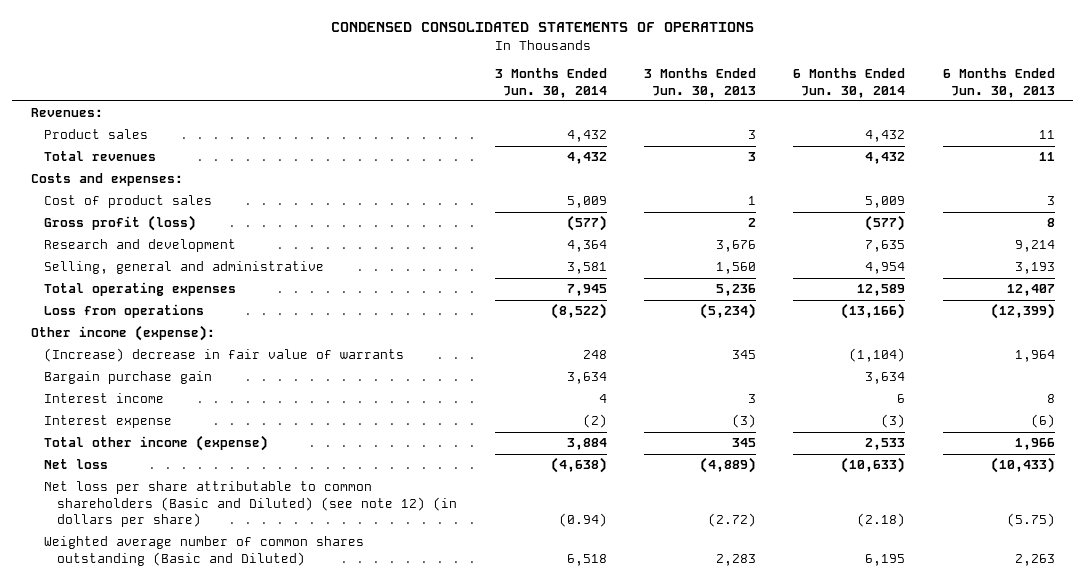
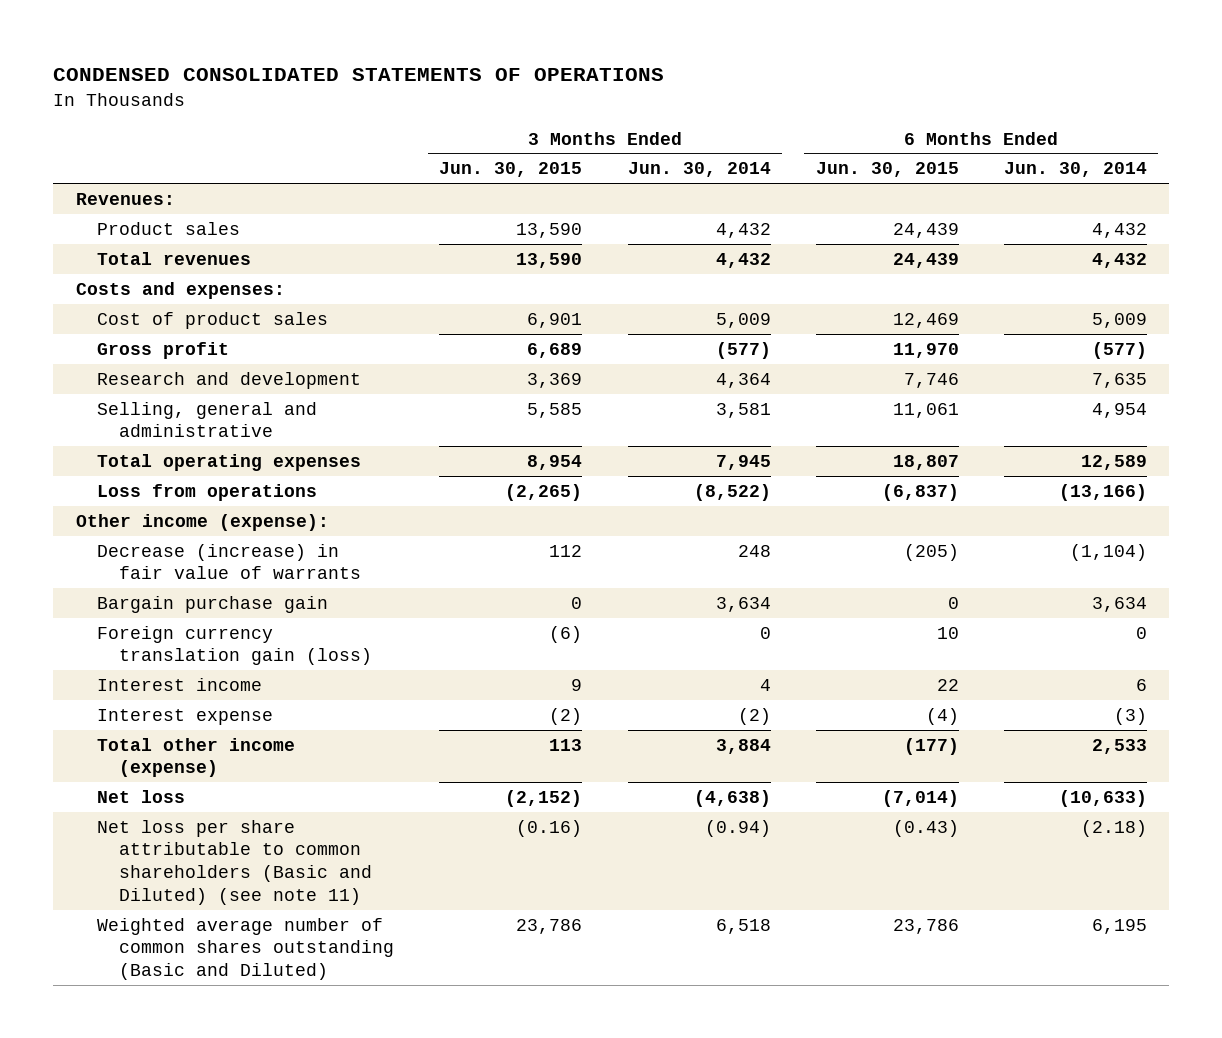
[644,68,757,98] 3 Months Ended Jun. 30, 2013 -> none
[942,68,1055,98] 6 Months Ended Jun. 30, 2013 -> none
none -> [439,162,583,178] Jun. 30, 2015
none -> [815,162,959,178] Jun. 30, 2015
[44,215,197,232] Gross profit (loss) -> [97,341,230,359] Gross profit
[44,348,405,363] (Increase) decrease in fair value of warrants -> [97,543,362,580] Decrease (increase) in fair value of warrants
none -> [97,625,373,666] Foreign currency translation gain (loss)
[44,481,458,528] Net loss per share attributable to common shareholders (Basic and Diluted) (see note 12) (in dollars per share) -> [97,819,373,905] Net loss per share attributable to common shareholders (Basic and Diluted) (see note 11)

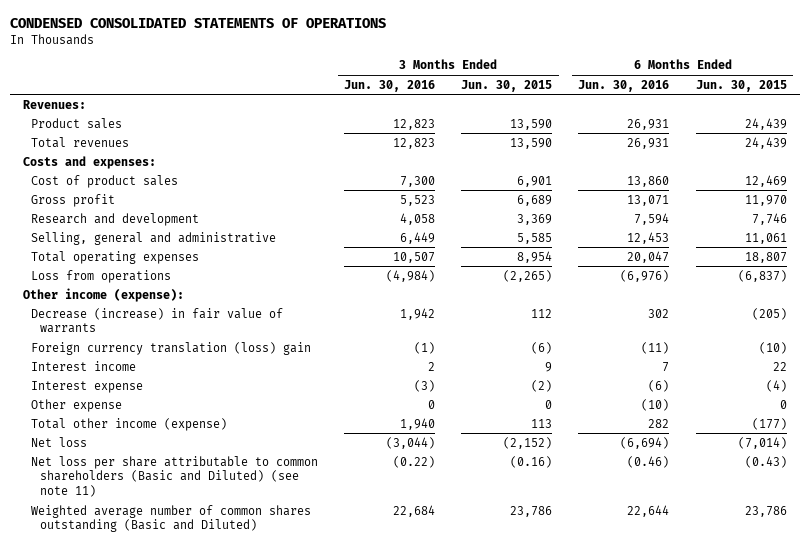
[627,162,771,178] Jun. 30, 2014 -> none
[1003,162,1147,178] Jun. 30, 2014 -> none
none -> [344,79,436,92] Jun. 30, 2016
none -> [578,79,670,92] Jun. 30, 2016
[97,595,329,613] Bargain purchase gain -> none
[97,625,373,666] Foreign currency translation gain (loss) -> [31,341,312,355] Foreign currency translation (loss) gain
[936,626,959,639] 10 -> [758,341,787,354] (10)
none -> [31,398,123,412] Other expense

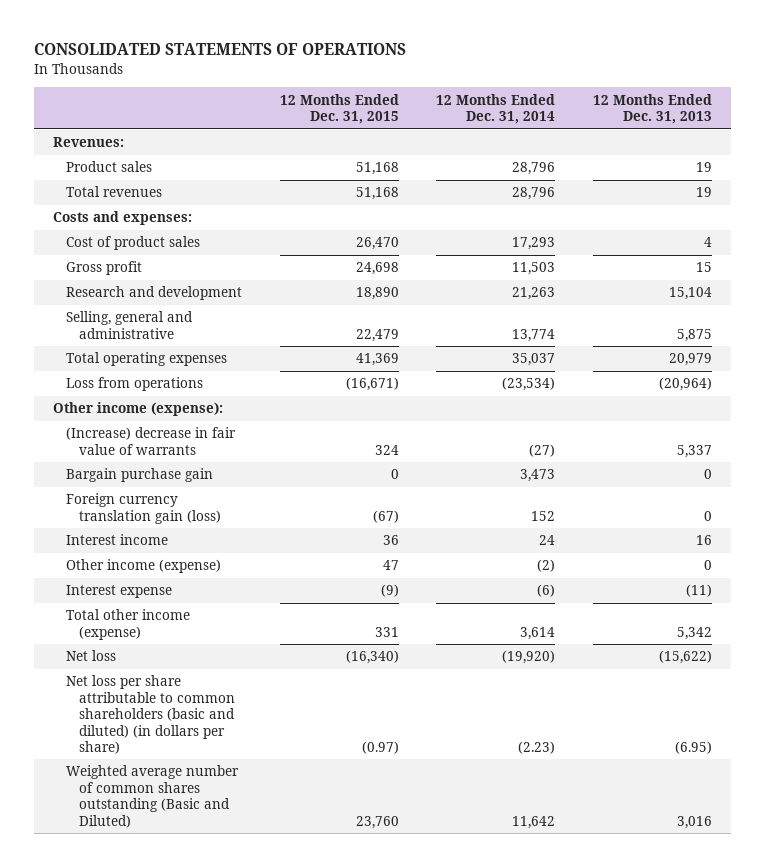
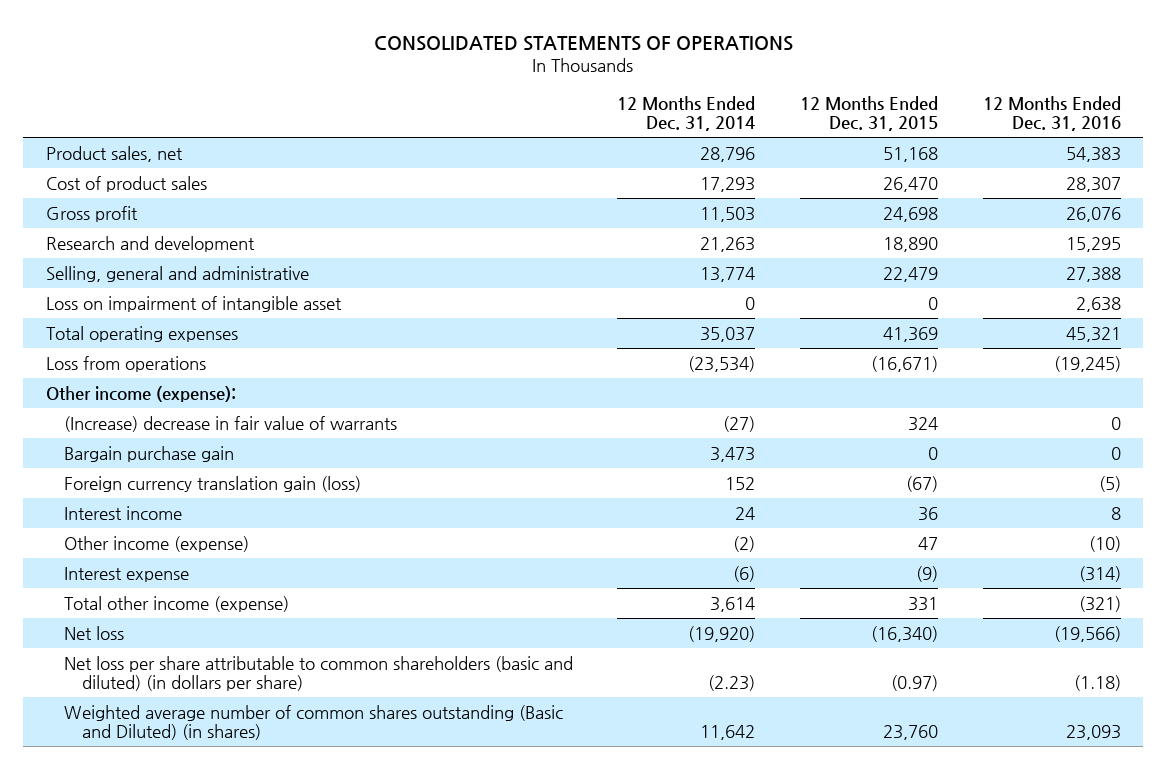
[593,93,713,125] 12 Months Ended Dec. 31, 2013 -> none
none -> [982,95,1121,131] 12 Months Ended Dec. 31, 2016
[53,137,125,148] Revenues: -> none
[66,186,163,198] Total revenues -> none
[53,211,193,226] Costs and expenses: -> none
[66,161,153,173] Product sales -> [45,145,183,162] Product sales, net
none -> [45,295,342,312] Loss on impairment of intangible asset
[66,765,240,828] Weighted average number of common shares outstanding (Basic and Diluted) -> [63,704,563,740] Weighted average number of common shares outstanding (Basic and Diluted) (in shares)

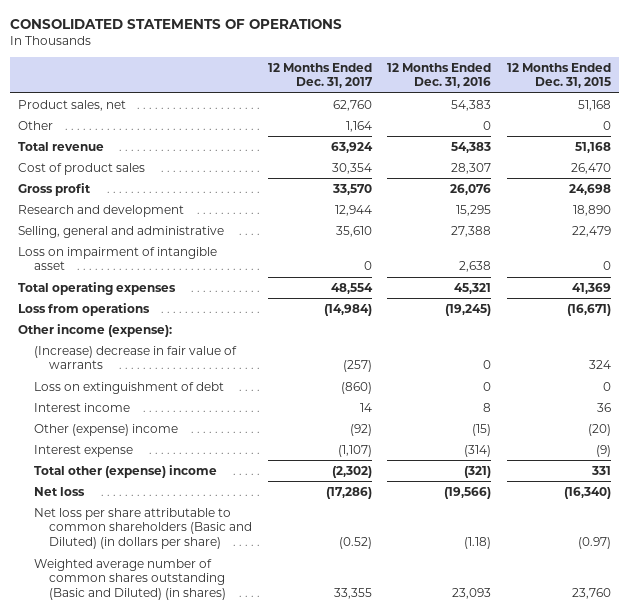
[617,95,756,131] 12 Months Ended Dec. 31, 2014 -> none
none -> [267,62,373,89] 12 Months Ended Dec. 31, 2017
none -> [18,120,54,130] Other
none -> [18,141,105,151] Total revenue
[63,445,234,462] Bargain purchase gain -> none
[63,475,361,492] Foreign currency translation gain (loss) -> none
none -> [33,381,224,394] Loss on extinguishment of debt
[63,535,249,552] Other income (expense) -> [33,423,178,436] Other (expense) income
[917,536,938,550] 47 -> [587,423,611,436] (20)
[1088,535,1121,552] (10) -> [472,423,492,436] (15)
[63,595,289,612] Total other income (expense) -> [33,464,217,478] Total other (expense) income
[63,655,573,691] Net loss per share attributable to common shareholders (basic and diluted) (in dollars per share) -> [33,507,253,550] Net loss per share attributable to common shareholders (Basic and Diluted) (in dollars per share)

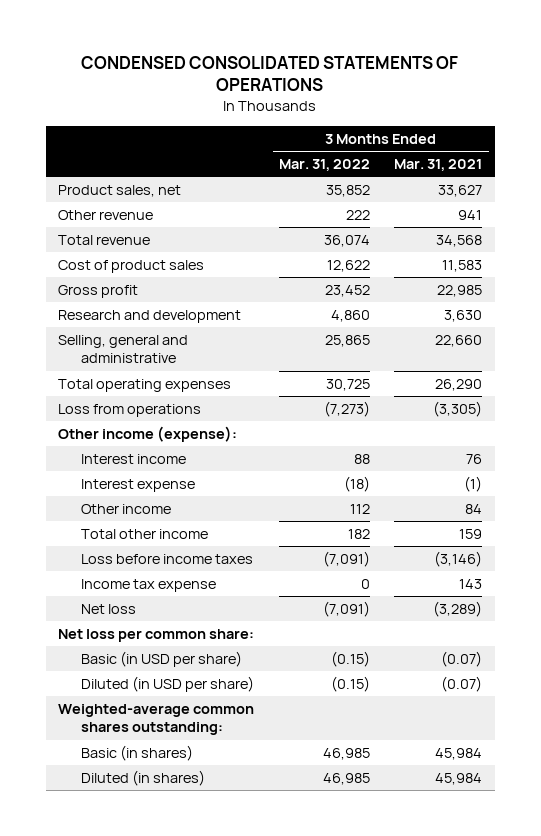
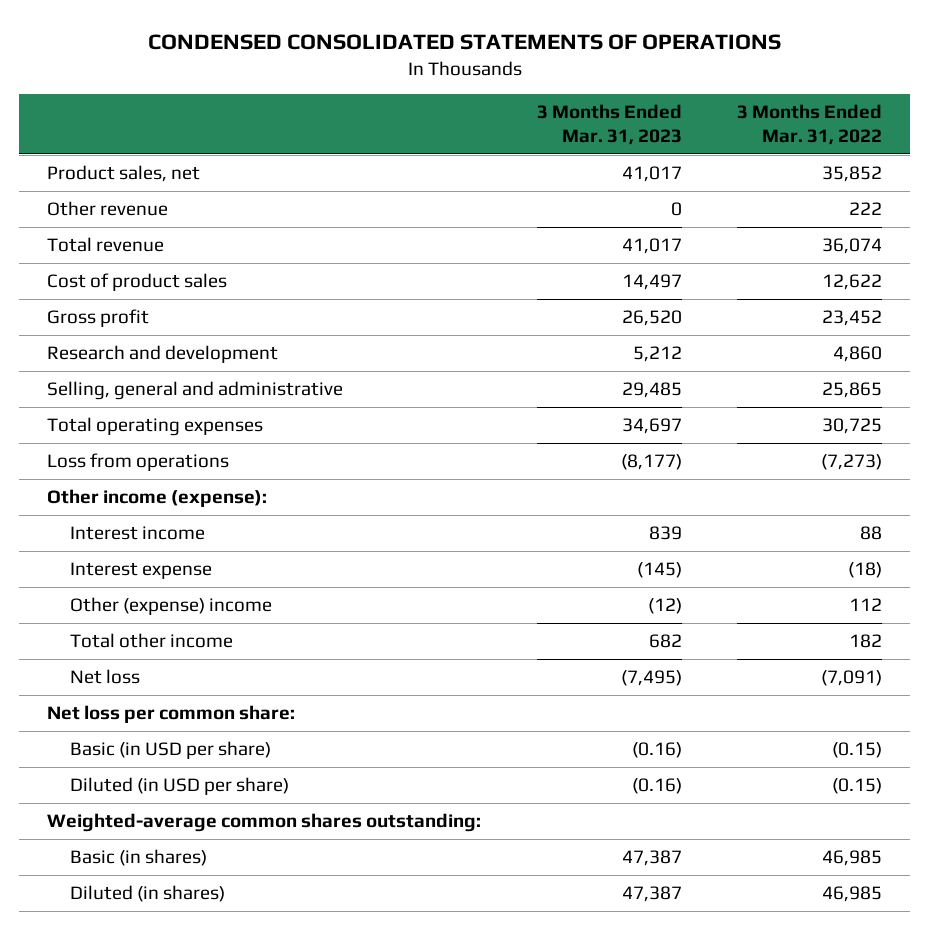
[394,159,483,172] Mar. 31, 2021 -> none
none -> [536,104,682,145] 3 Months Ended Mar. 31, 2023
[80,504,171,515] Other income -> [69,597,272,616] Other (expense) income
[80,554,253,565] Loss before income taxes -> none
[80,579,216,593] Income tax expense -> none

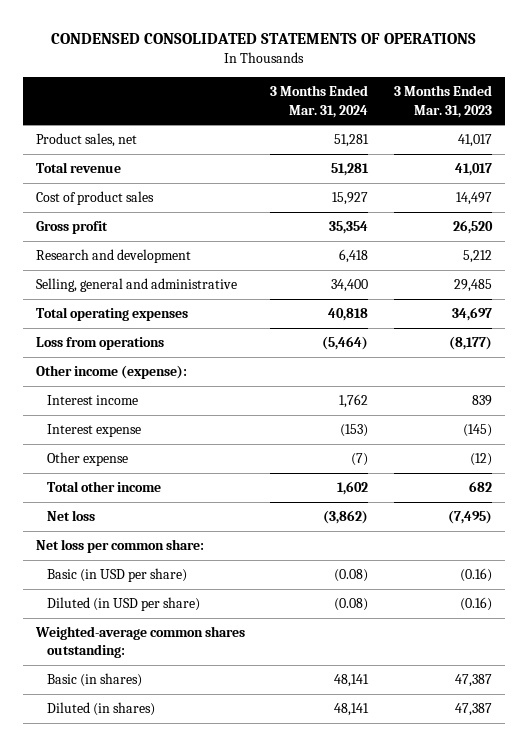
[737,104,883,145] 3 Months Ended Mar. 31, 2022 -> none
none -> [270,85,369,118] 3 Months Ended Mar. 31, 2024
[47,201,169,217] Other revenue -> none
[69,597,272,616] Other (expense) income -> [46,452,128,467] Other expense

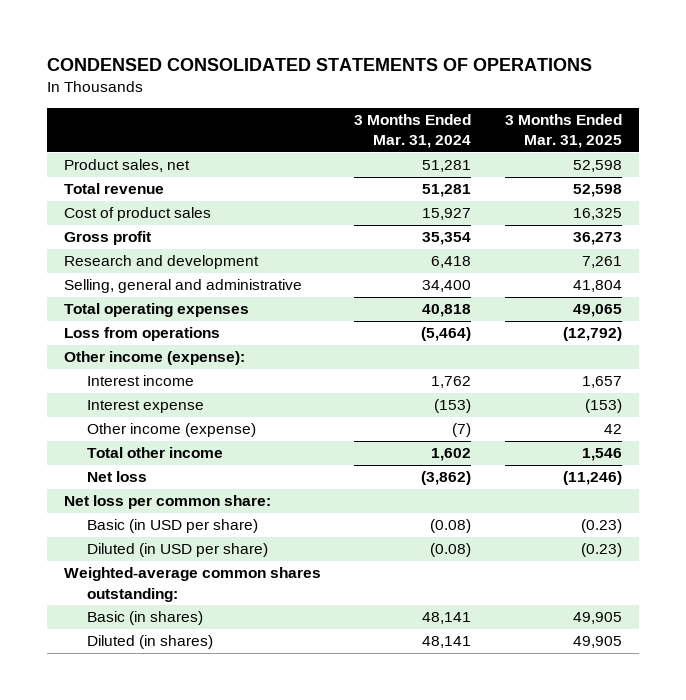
[394,85,493,118] 3 Months Ended Mar. 31, 2023 -> none
none -> [505,114,623,149] 3 Months Ended Mar. 31, 2025
[46,452,128,467] Other expense -> [86,423,256,438] Other income (expense)

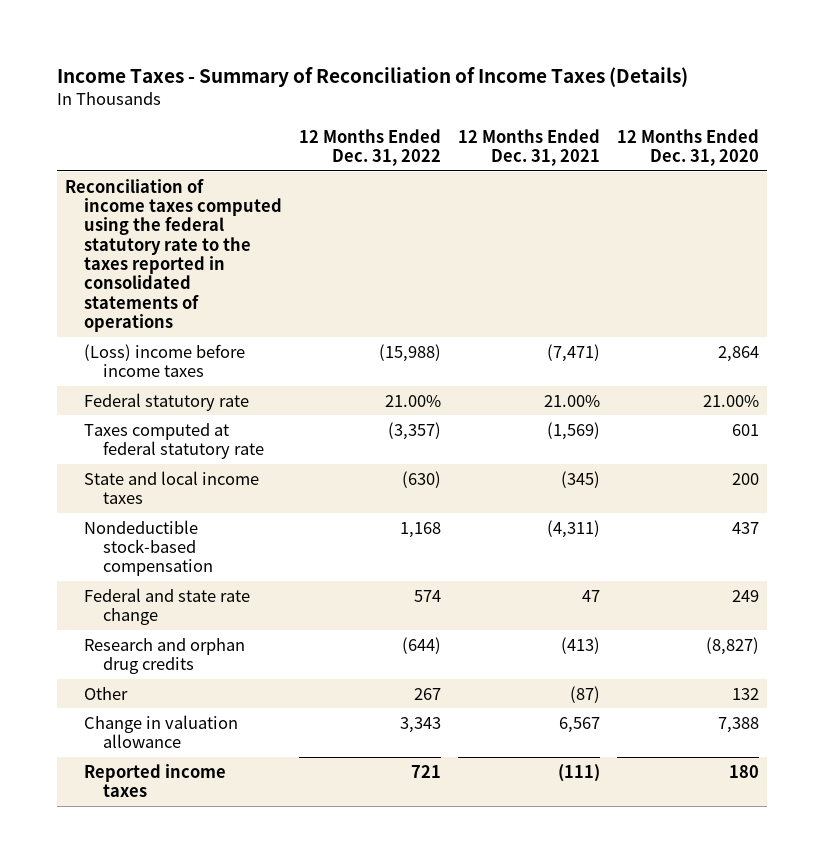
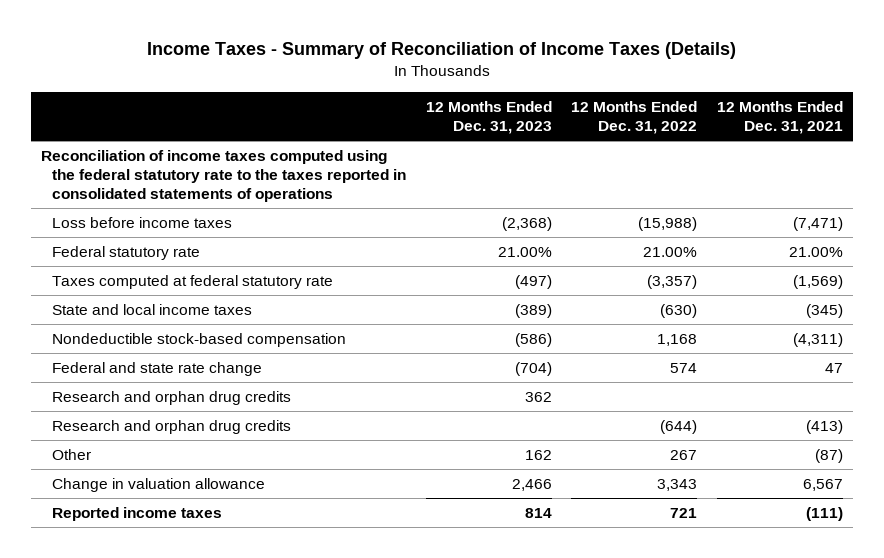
[616,128,759,166] 12 Months Ended Dec. 31, 2020 -> none
none -> [425,100,552,134] 12 Months Ended Dec. 31, 2023
[84,343,246,378] (Loss) income before income taxes -> [52,217,233,229] Loss before income taxes
none -> [52,391,292,406] Research and orphan drug credits

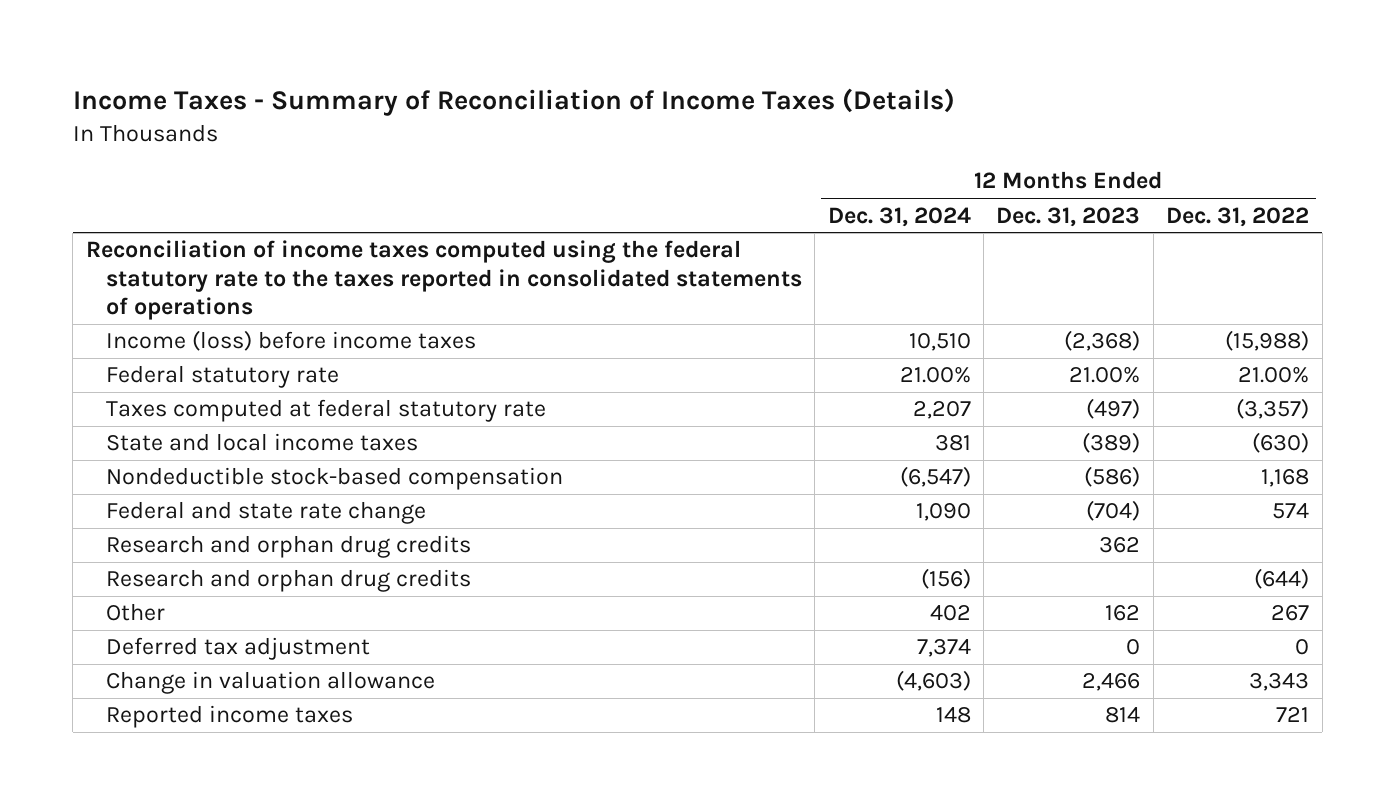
[716,100,843,134] 12 Months Ended Dec. 31, 2021 -> none
none -> [827,206,971,227] Dec. 31, 2024
[52,217,233,229] Loss before income taxes -> [105,330,476,352] Income (loss) before income taxes
none -> [105,637,370,661] Deferred tax adjustment

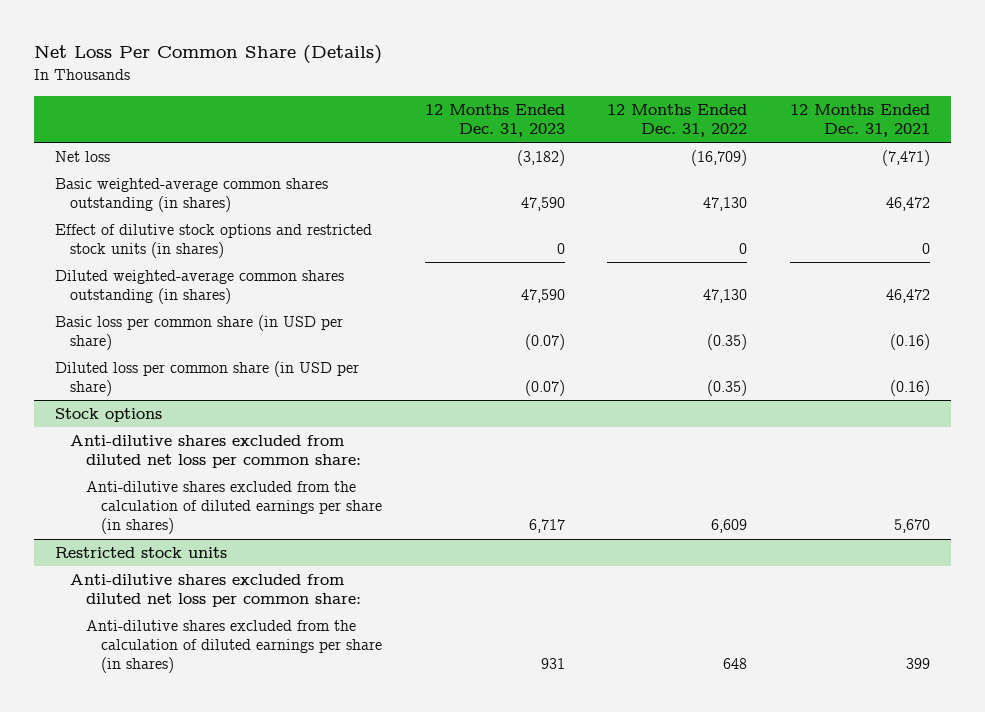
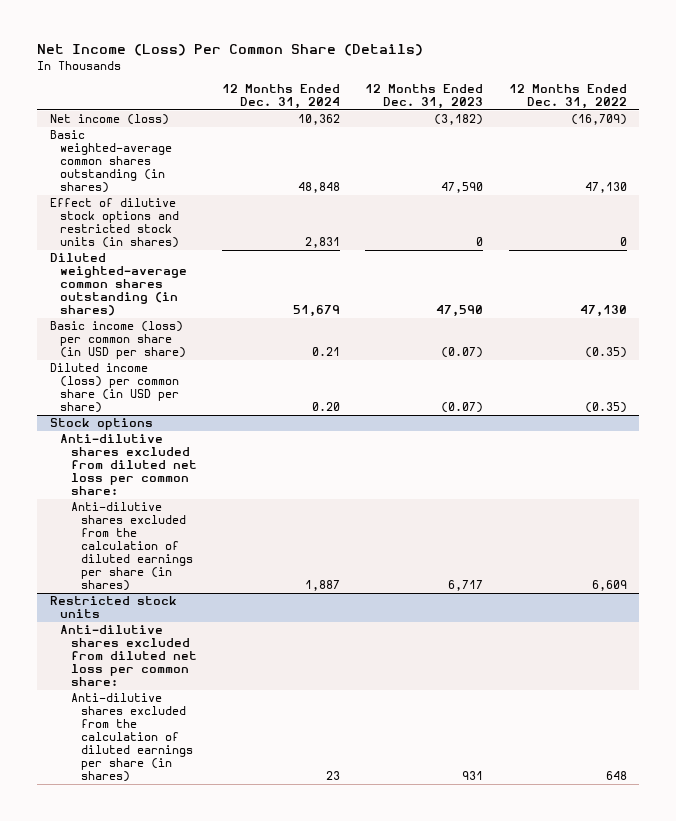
[33,45,382,65] Net Loss Per Common Share (Details) -> [36,44,423,57] Net Income (Loss) Per Common Share (Details)
[789,103,930,137] 12 Months Ended Dec. 31, 2021 -> none
none -> [222,84,341,110] 12 Months Ended Dec. 31, 2024
[55,151,111,163] Net loss -> [49,114,169,126] Net income (loss)
[55,315,344,351] Basic loss per common share (in USD per share) -> [49,321,187,360] Basic income (loss) per common share (in USD per share)
[55,361,360,397] Diluted loss per common share (in USD per share) -> [49,363,180,414] Diluted income (loss) per common share (in USD per share)

